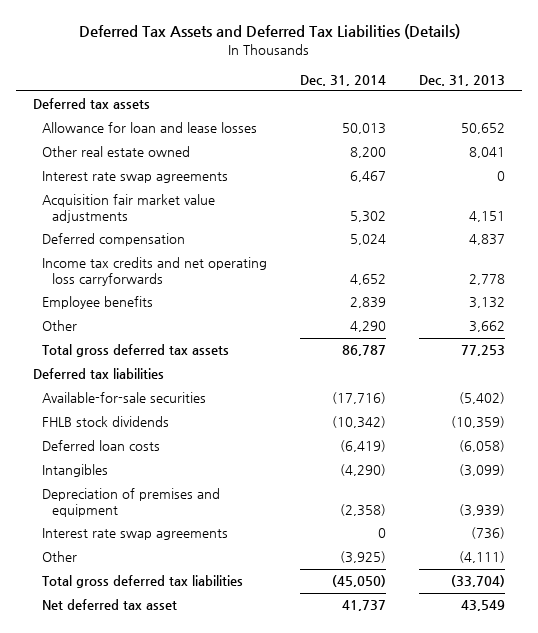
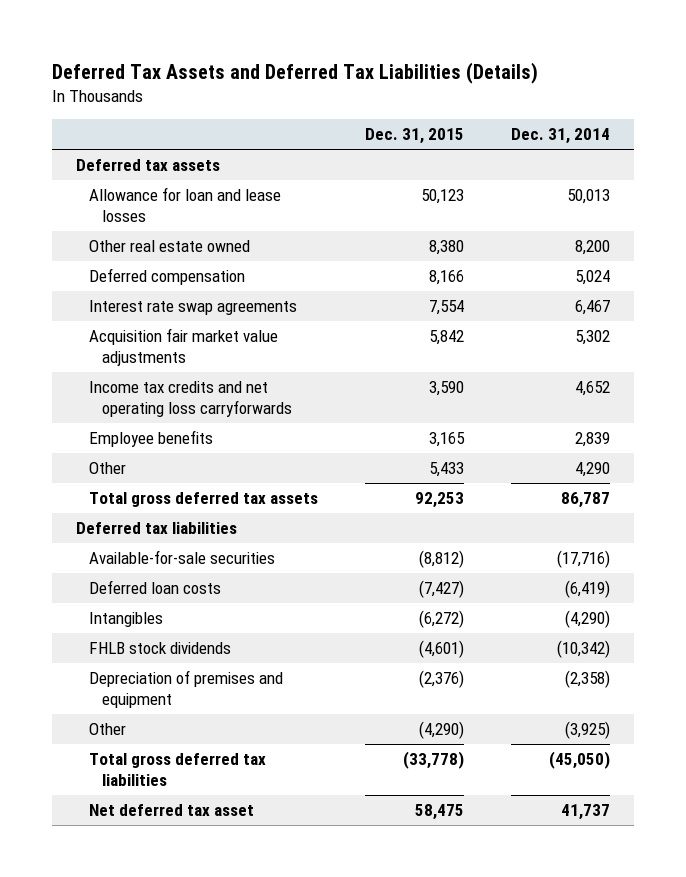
[419,74,506,86] Dec. 31, 2013 -> none
none -> [364,128,464,145] Dec. 31, 2015
[42,233,186,247] Deferred compensation -> [88,268,245,286] Deferred compensation
[42,416,170,428] FHLB stock dividends -> [88,642,231,655] FHLB stock dividends
[42,528,229,541] Interest rate swap agreements -> none

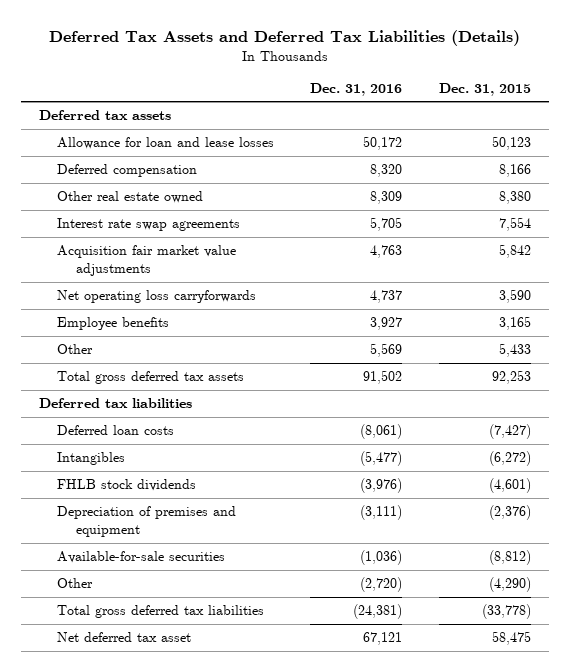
[511,128,611,145] Dec. 31, 2014 -> none
none -> [310,82,403,96] Dec. 31, 2016
[88,240,250,253] Other real estate owned -> [57,191,204,204] Other real estate owned
[88,381,292,417] Income tax credits and net operating loss carryforwards -> [57,290,257,304] Net operating loss carryforwards
[88,550,275,565] Available-for-sale securities -> [57,551,226,564] Available-for-sale securities

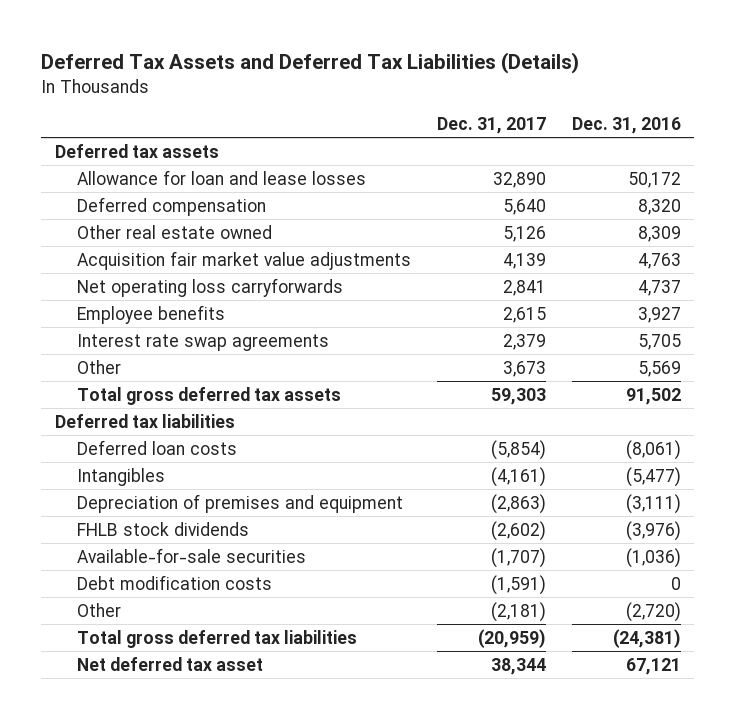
[438,82,531,96] Dec. 31, 2015 -> none
none -> [437,116,547,134] Dec. 31, 2017
[57,218,241,232] Interest rate swap agreements -> [77,333,330,351] Interest rate swap agreements
[57,479,197,492] FHLB stock dividends -> [77,521,250,536] FHLB stock dividends
none -> [77,574,273,590] Debt modification costs

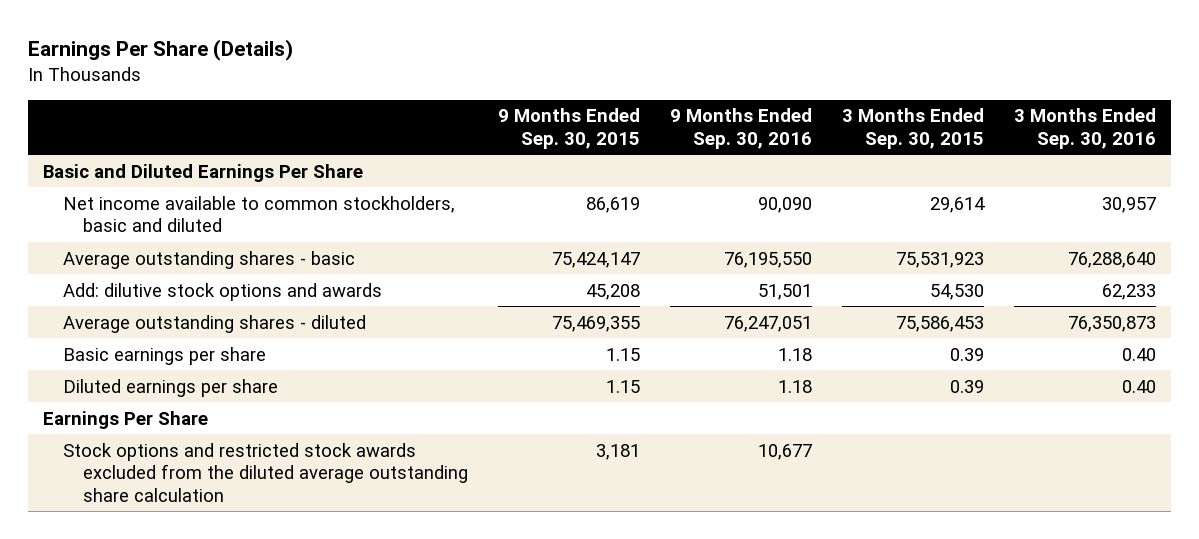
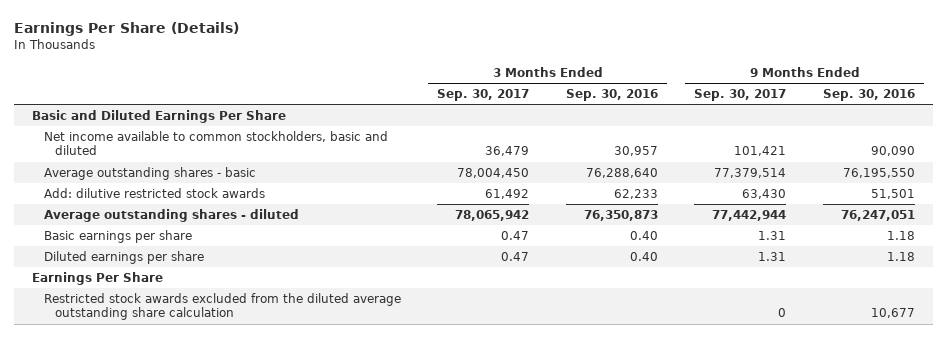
[498,108,641,149] 9 Months Ended Sep. 30, 2015 -> none
[842,108,985,149] 3 Months Ended Sep. 30, 2015 -> none
none -> [437,89,530,102] Sep. 30, 2017
none -> [694,89,787,102] Sep. 30, 2017
[62,282,382,301] Add: dilutive stock options and awards -> [43,188,265,199] Add: dilutive restricted stock awards
[62,442,469,502] Stock options and restricted stock awards excluded from the diluted average outstanding share calculation -> [43,293,401,321] Restricted stock awards excluded from the diluted average outstanding share calculation

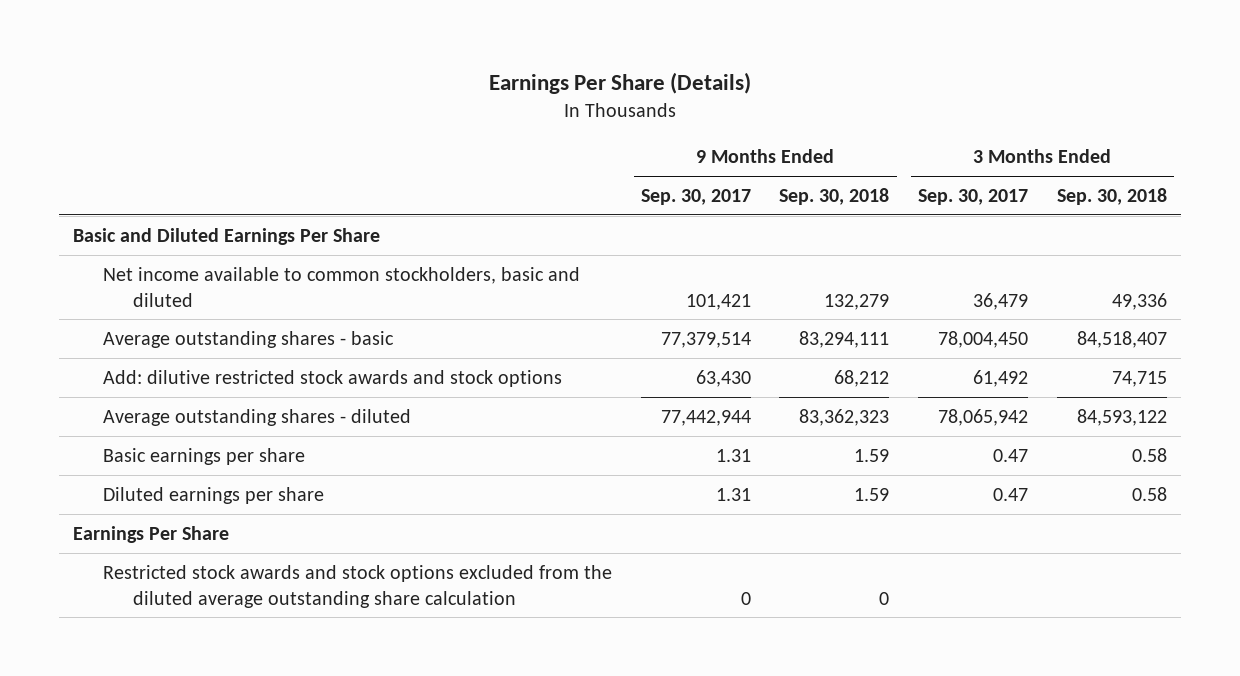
[565,89,658,102] Sep. 30, 2016 -> none
[822,89,915,102] Sep. 30, 2016 -> none
none -> [779,187,890,205] Sep. 30, 2018
none -> [1056,187,1167,205] Sep. 30, 2018
[43,188,265,199] Add: dilutive restricted stock awards -> [103,369,563,387] Add: dilutive restricted stock awards and stock options
[43,293,401,321] Restricted stock awards excluded from the diluted average outstanding share calculation -> [103,564,613,608] Restricted stock awards and stock options excluded from the diluted average outstanding share calculation

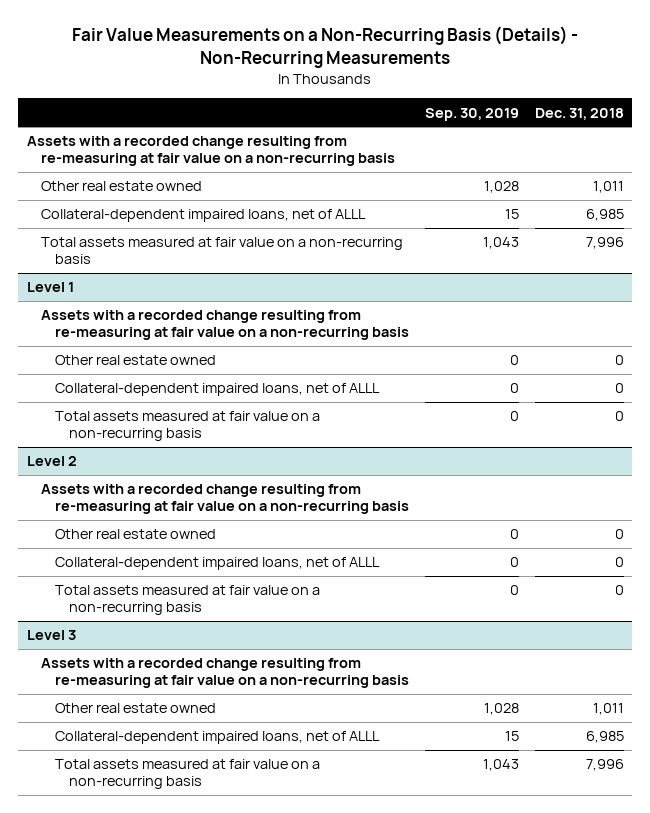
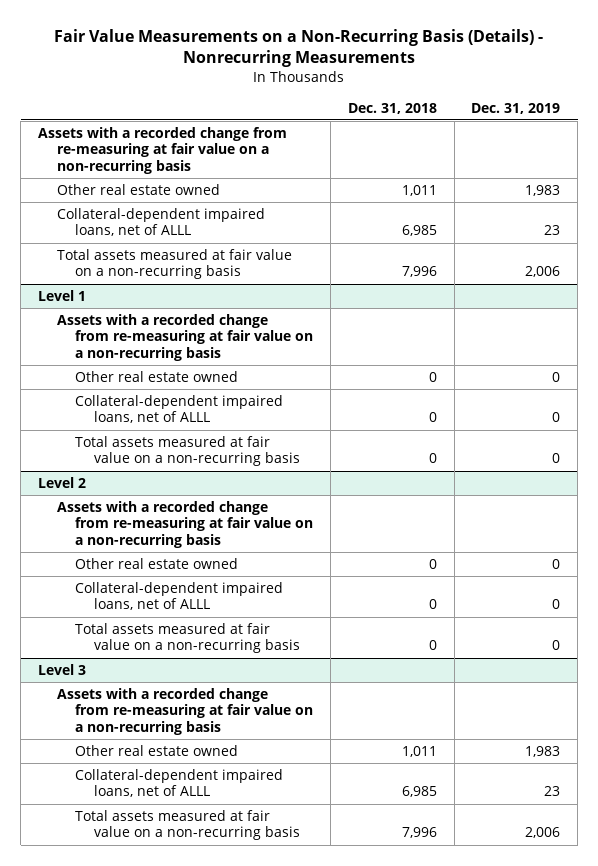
[72,26,579,68] Fair Value Measurements on a Non-Recurring Basis (Details) - Non-Recurring Measurements -> [54,29,544,68] Fair Value Measurements on a Non-Recurring Basis (Details) - Nonrecurring Measurements
[424,107,519,121] Sep. 30, 2019 -> none
none -> [471,102,561,114] Dec. 31, 2019
[26,136,395,167] Assets with a recorded change resulting from re-measuring at fair value on a non-recurring basis -> [37,126,287,174] Assets with a recorded change from re-measuring at fair value on a non-recurring basis
[40,310,409,341] Assets with a recorded change resulting from re-measuring at fair value on a non-recurring basis -> [56,313,314,361] Assets with a recorded change from re-measuring at fair value on a non-recurring basis
[40,484,409,515] Assets with a recorded change resulting from re-measuring at fair value on a non-recurring basis -> [56,500,314,548] Assets with a recorded change from re-measuring at fair value on a non-recurring basis
[40,658,409,689] Assets with a recorded change resulting from re-measuring at fair value on a non-recurring basis -> [56,687,314,735] Assets with a recorded change from re-measuring at fair value on a non-recurring basis

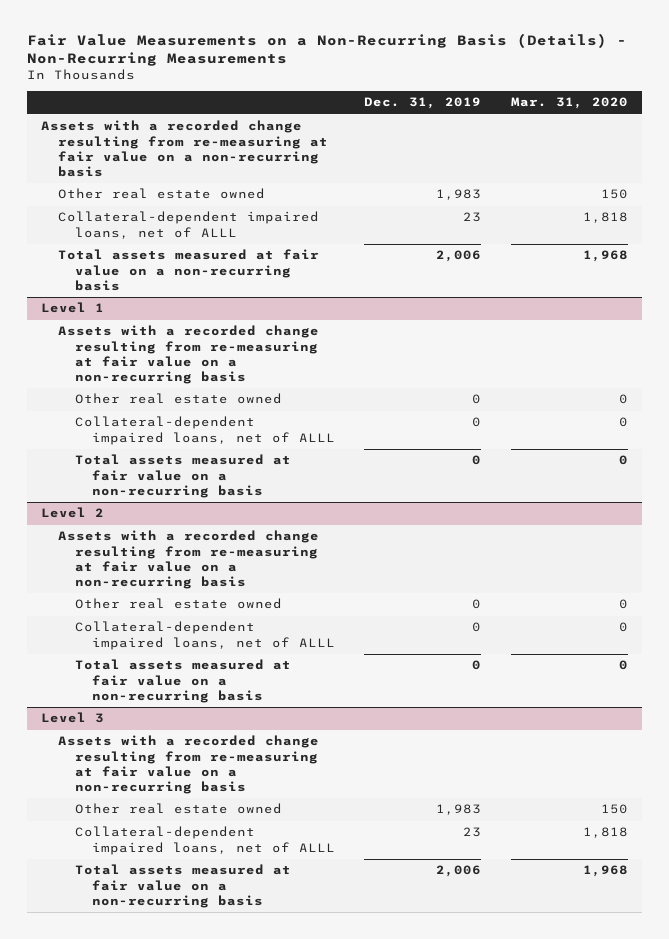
[54,29,544,68] Fair Value Measurements on a Non-Recurring Basis (Details) - Nonrecurring Measurements -> [26,32,627,67] Fair Value Measurements on a Non-Recurring Basis (Details) - Non-Recurring Measurements
[347,102,437,114] Dec. 31, 2018 -> none
none -> [510,97,628,110] Mar. 31, 2020
[37,126,287,174] Assets with a recorded change from re-measuring at fair value on a non-recurring basis -> [41,120,329,177] Assets with a recorded change resulting from re-measuring at fair value on a non-recurring basis
[56,313,314,361] Assets with a recorded change from re-measuring at fair value on a non-recurring basis -> [58,325,320,384] Assets with a recorded change resulting from re-measuring at fair value on a non-recurring basis
[56,500,314,548] Assets with a recorded change from re-measuring at fair value on a non-recurring basis -> [58,530,320,589] Assets with a recorded change resulting from re-measuring at fair value on a non-recurring basis
[56,687,314,735] Assets with a recorded change from re-measuring at fair value on a non-recurring basis -> [58,735,320,794] Assets with a recorded change resulting from re-measuring at fair value on a non-recurring basis

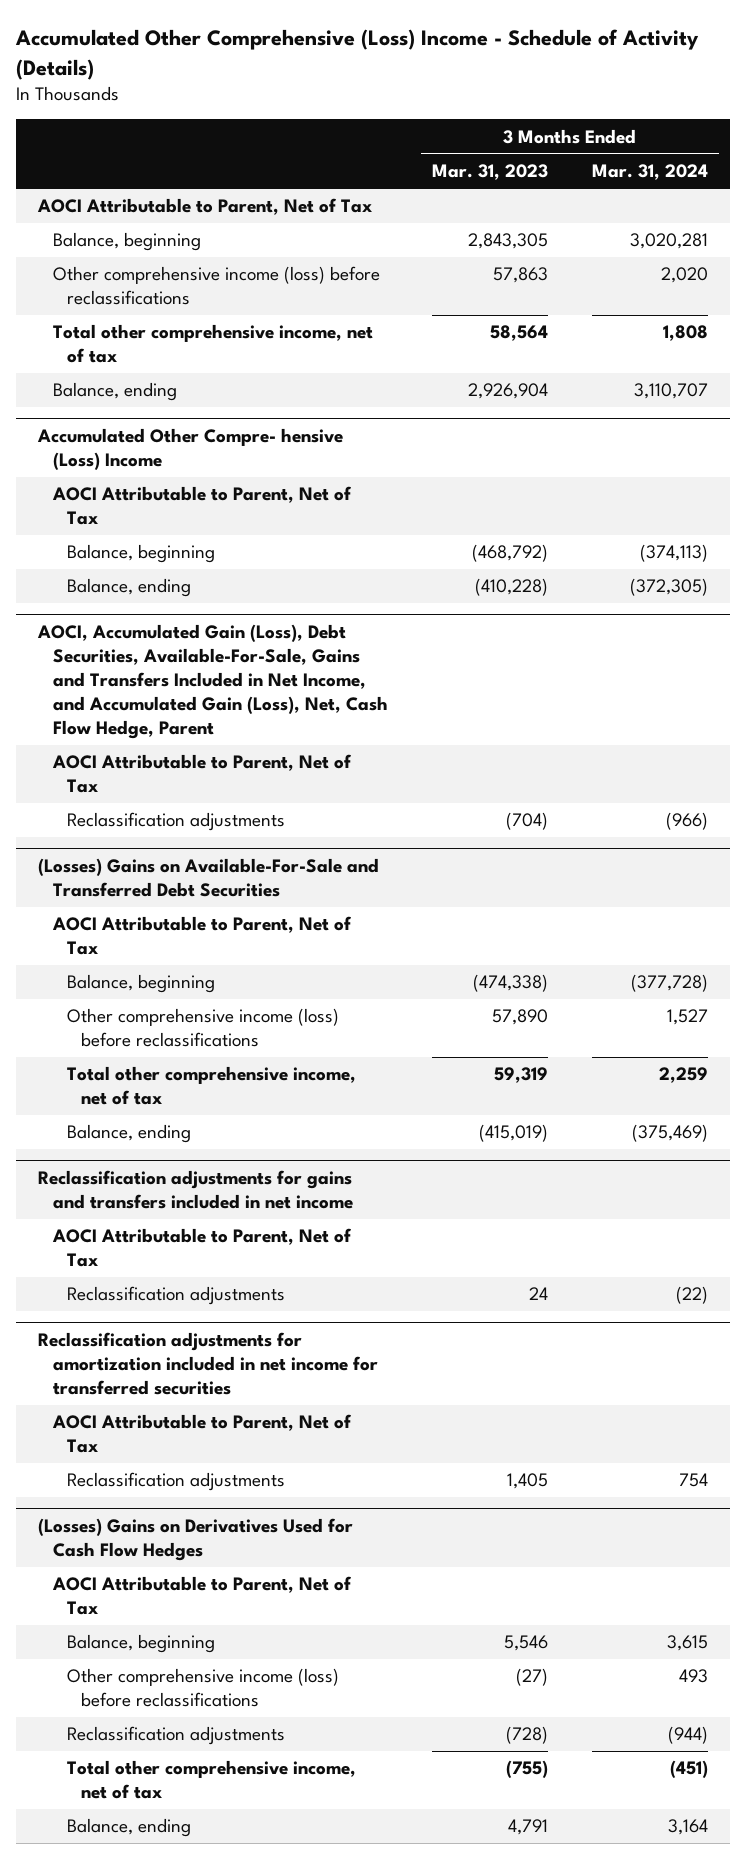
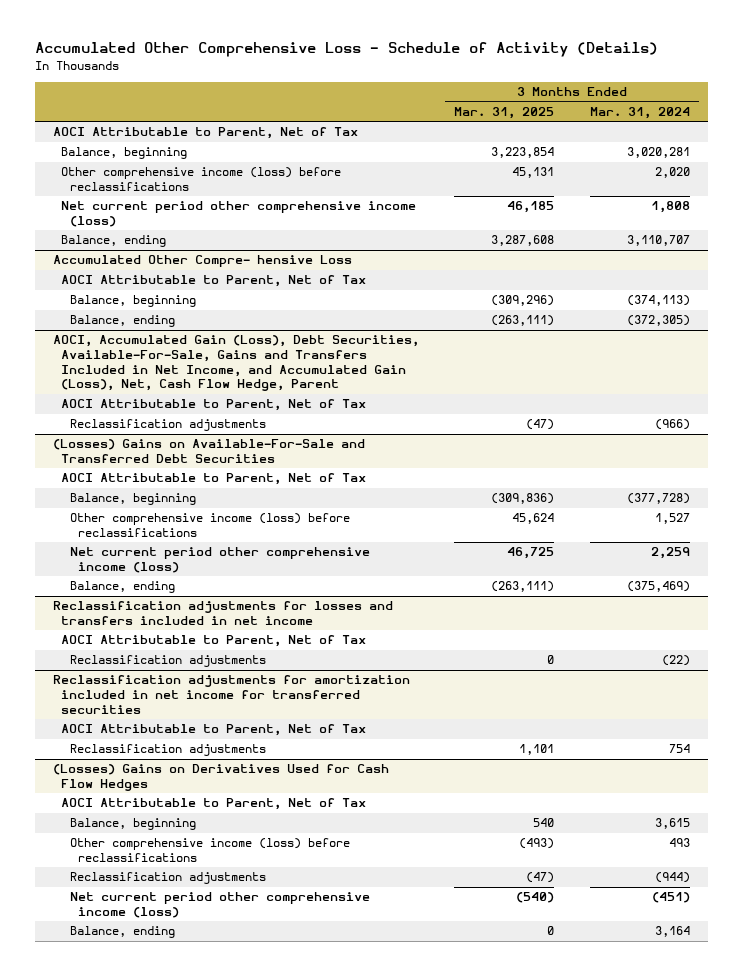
[14,29,699,80] Accumulated Other Comprehensive (Loss) Income - Schedule of Activity (Details) -> [34,42,658,58] Accumulated Other Comprehensive Loss - Schedule of Activity (Details)
[431,164,548,181] Mar. 31, 2023 -> none
none -> [454,106,555,119] Mar. 31, 2025
[52,324,373,364] Total other comprehensive income, net of tax -> [61,201,417,228] Net current period other comprehensive income (loss)
[37,428,344,471] Accumulated Other Compre- hensive (Loss) Income -> [52,255,352,268] Accumulated Other Compre- hensive Loss
[66,1066,356,1106] Total other comprehensive income, net of tax -> [69,547,370,574] Net current period other comprehensive income (loss)
[38,1170,353,1210] Reclassification adjustments for gains and transfers included in net income -> [52,601,393,626] Reclassification adjustments for losses and transfers included in net income
[66,1760,356,1800] Total other comprehensive income, net of tax -> [69,892,370,919] Net current period other comprehensive income (loss)

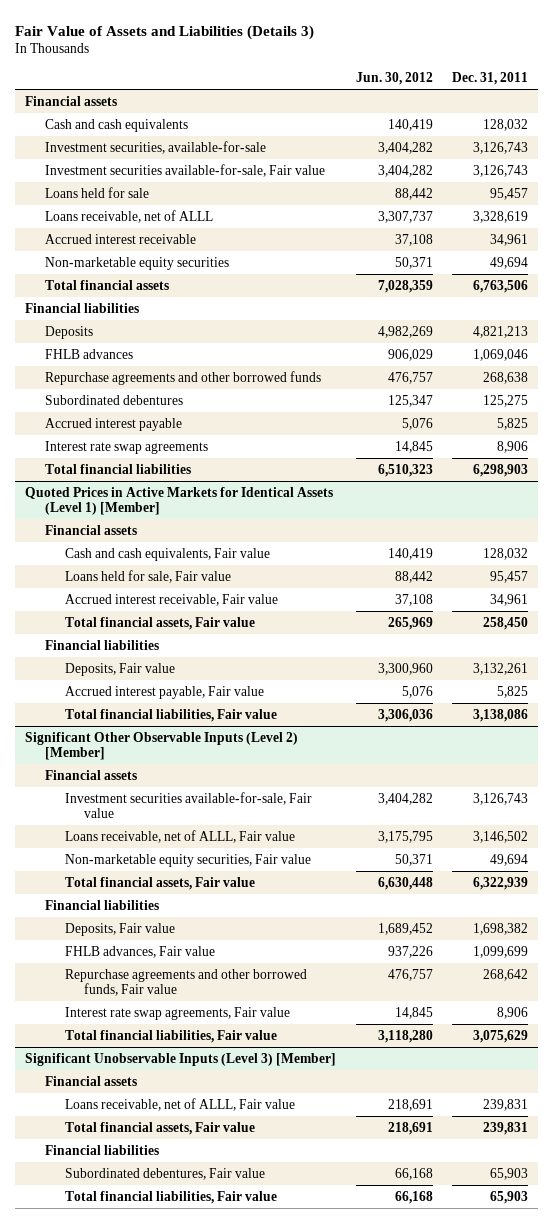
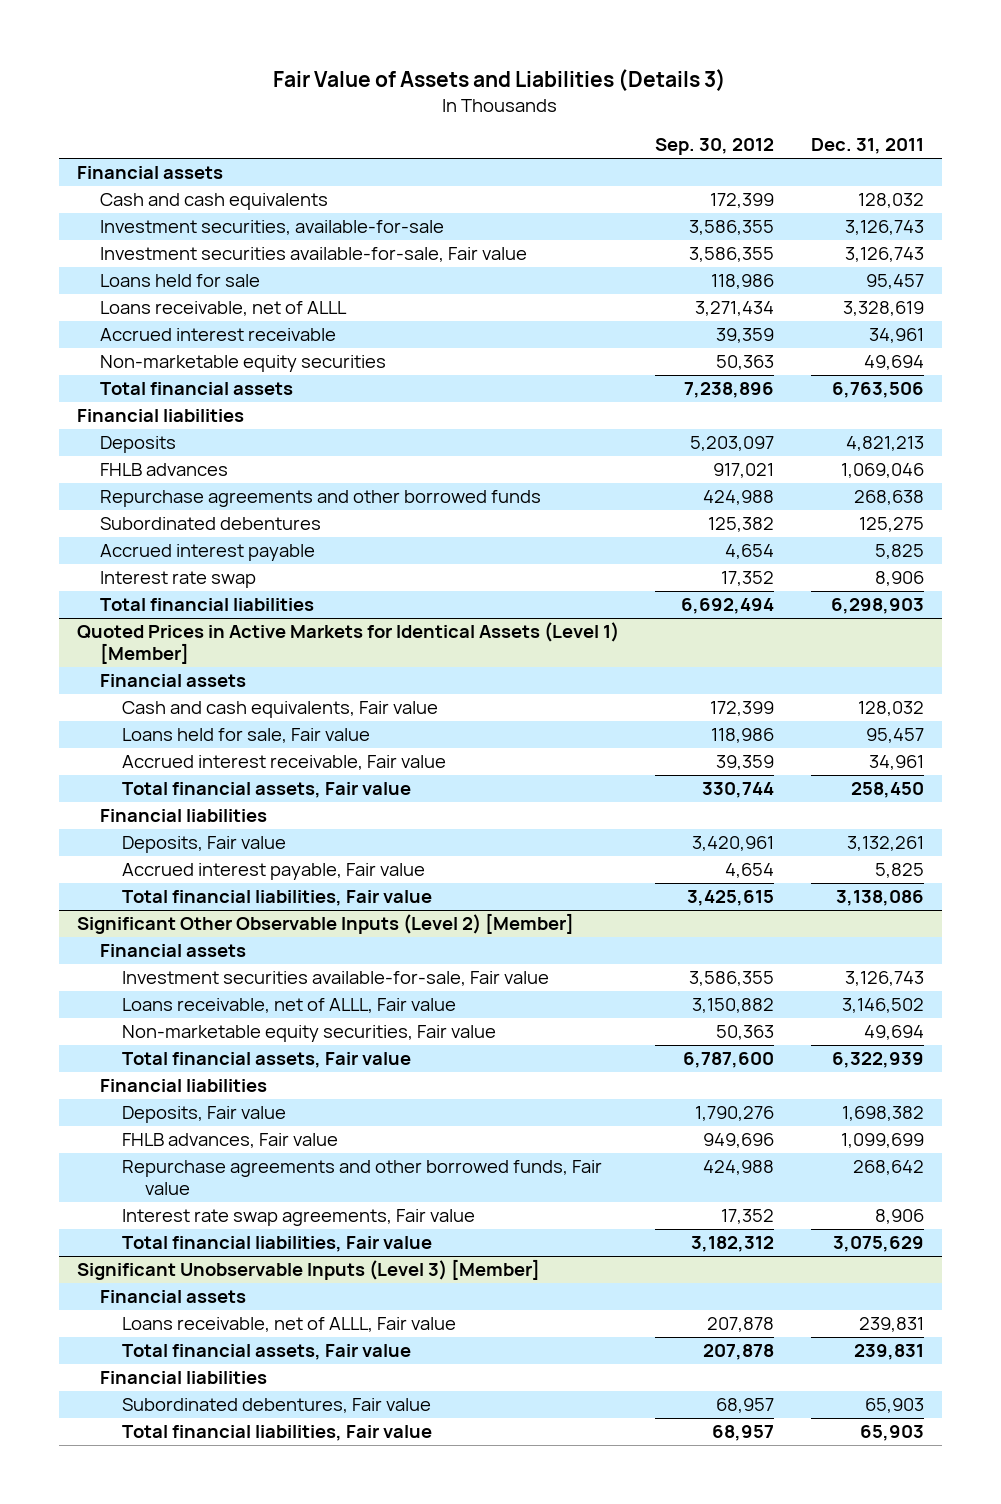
[355,72,433,86] Jun. 30, 2012 -> none
none -> [655,138,775,156] Sep. 30, 2012
[44,440,208,454] Interest rate swap agreements -> [99,571,256,589] Interest rate swap

